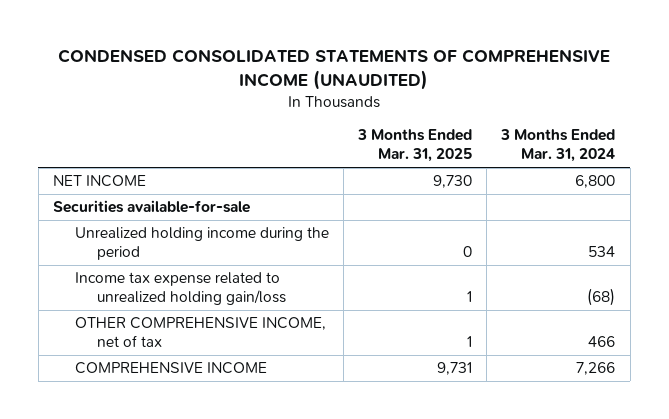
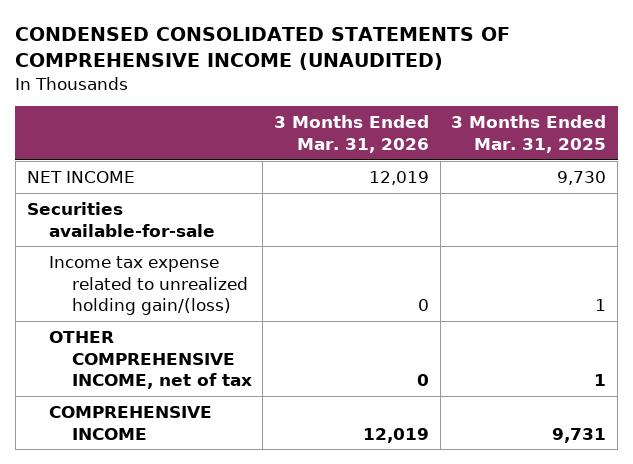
[500,129,616,163] 3 Months Ended Mar. 31, 2024 -> none
none -> [274,115,430,153] 3 Months Ended Mar. 31, 2026
[74,227,329,261] Unrealized holding income during the period -> none
[74,272,286,306] Income tax expense related to unrealized holding gain/loss -> [49,255,248,316] Income tax expense related to unrealized holding gain/(loss)

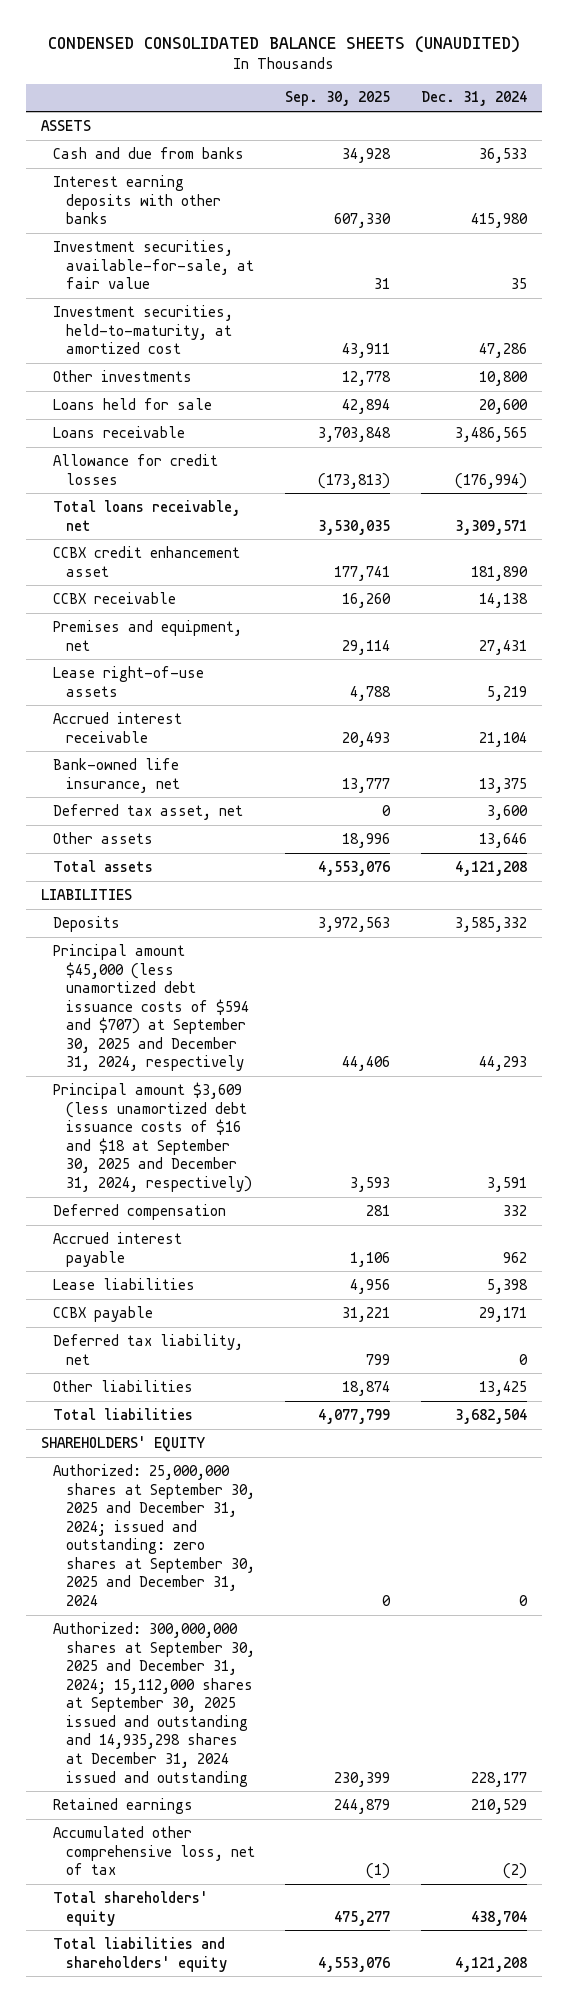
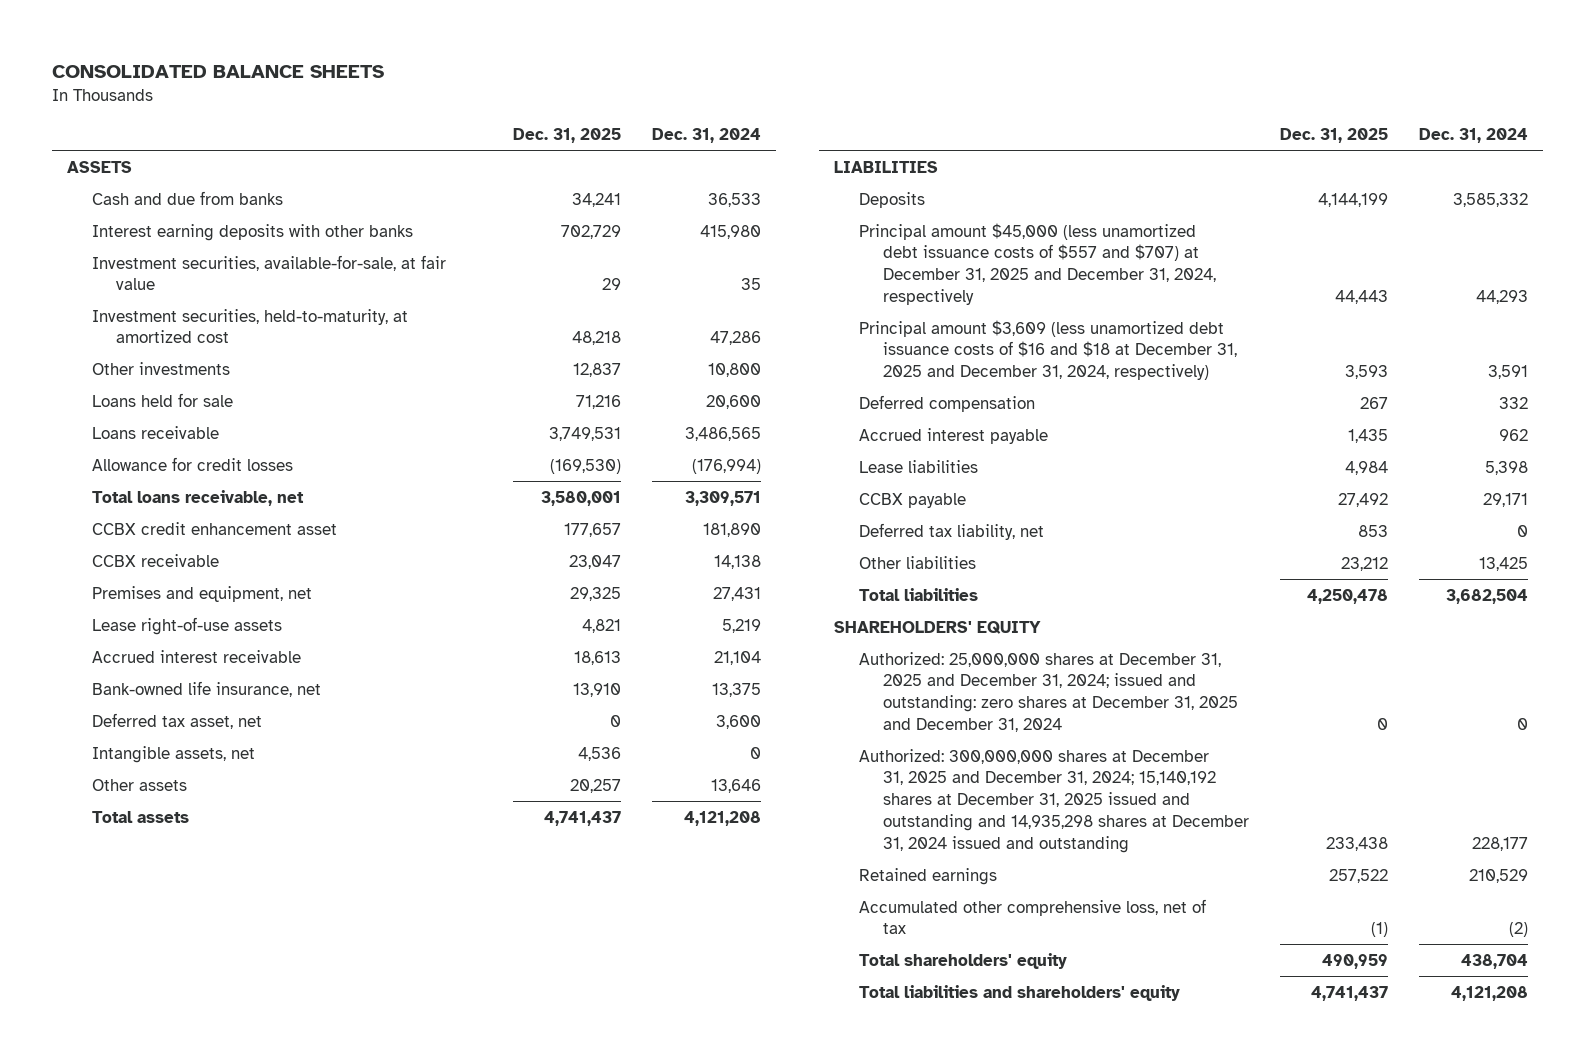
[47,35,520,53] CONDENSED CONSOLIDATED BALANCE SHEETS (UNAUDITED) -> [51,65,384,79] CONSOLIDATED BALANCE SHEETS
[285,91,391,107] Sep. 30, 2025 -> none
none -> [512,128,621,144] Dec. 31, 2025
none -> [91,745,255,763] Intangible assets, net
[53,943,249,1072] Principal amount $45,000 (less unamortized debt issuance costs of $594 and $707) at September 30, 2025 and December 31, 2024, respectively -> [858,222,1217,306] Principal amount $45,000 (less unamortized debt issuance costs of $557 and $707) at December 31, 2025 and December 31, 2024, respectively
[53,1081,252,1192] Principal amount $3,609 (less unamortized debt issuance costs of $16 and $18 at September 30, 2025 and December 31, 2024, respectively) -> [858,319,1238,381] Principal amount $3,609 (less unamortized debt issuance costs of $16 and $18 at December 31, 2025 and December 31, 2024, respectively)
[53,1463,255,1607] Authorized: 25,000,000 shares at September 30, 2025 and December 31, 2024; issued and outstanding: zero shares at September 30, 2025 and December 31, 2024 -> [858,651,1239,733] Authorized: 25,000,000 shares at December 31, 2025 and December 31, 2024; issued and outstanding: zero shares at December 31, 2025 and December 31, 2024
[53,1621,255,1787] Authorized: 300,000,000 shares at September 30, 2025 and December 31, 2024; 15,112,000 shares at September 30, 2025 issued and outstanding and 14,935,298 shares at December 31, 2024 issued and outstanding -> [858,748,1250,853] Authorized: 300,000,000 shares at December 31, 2025 and December 31, 2024; 15,140,192 shares at December 31, 2025 issued and outstanding and 14,935,298 shares at December 31, 2024 issued and outstanding

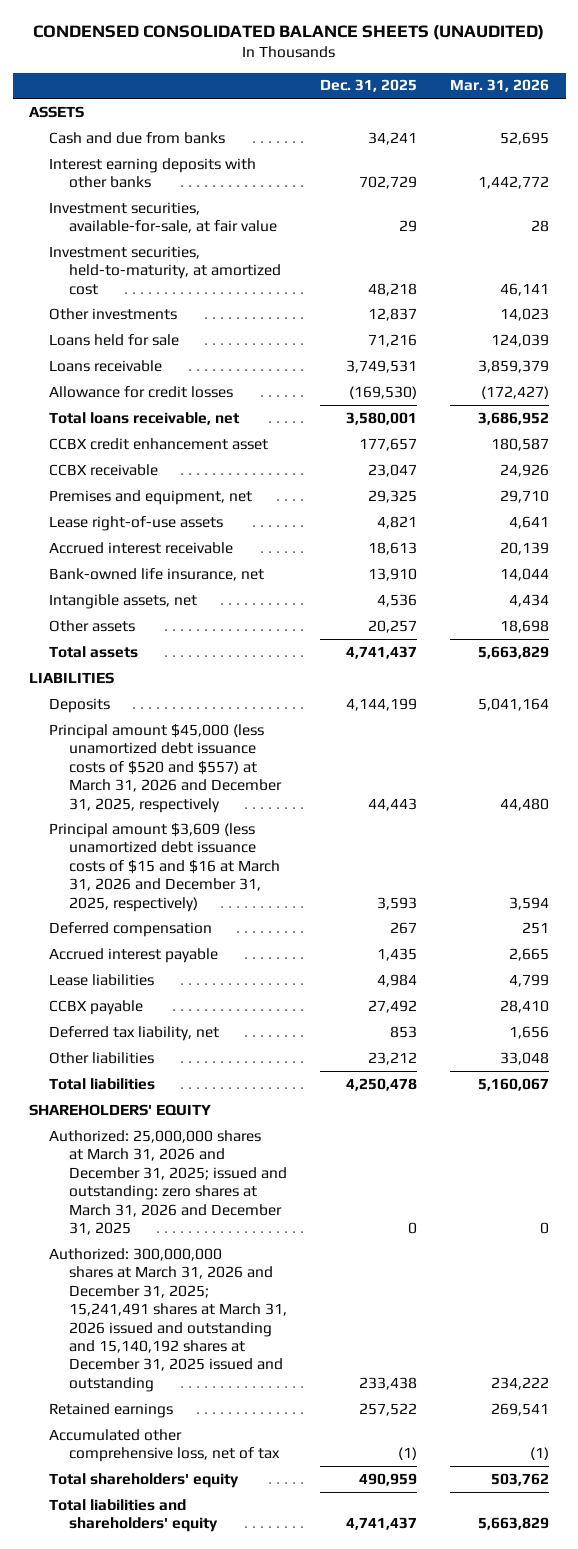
[51,65,384,79] CONSOLIDATED BALANCE SHEETS -> [33,24,545,40] CONDENSED CONSOLIDATED BALANCE SHEETS (UNAUDITED)
[651,128,761,144] Dec. 31, 2024 -> none
none -> [450,79,550,93] Mar. 31, 2026
[91,712,262,729] Deferred tax asset, net -> none
[858,222,1217,306] Principal amount $45,000 (less unamortized debt issuance costs of $557 and $707) at December 31, 2025 and December 31, 2024, respectively -> [49,723,283,813] Principal amount $45,000 (less unamortized debt issuance costs of $520 and $557) at March 31, 2026 and December 31, 2025, respectively
[858,319,1238,381] Principal amount $3,609 (less unamortized debt issuance costs of $16 and $18 at December 31, 2025 and December 31, 2024, respectively) -> [49,822,281,912] Principal amount $3,609 (less unamortized debt issuance costs of $15 and $16 at March 31, 2026 and December 31, 2025, respectively)
[858,651,1239,733] Authorized: 25,000,000 shares at December 31, 2025 and December 31, 2024; issued and outstanding: zero shares at December 31, 2025 and December 31, 2024 -> [49,1129,288,1235] Authorized: 25,000,000 shares at March 31, 2026 and December 31, 2025; issued and outstanding: zero shares at March 31, 2026 and December 31, 2025
[858,748,1250,853] Authorized: 300,000,000 shares at December 31, 2025 and December 31, 2024; 15,140,192 shares at December 31, 2025 issued and outstanding and 14,935,298 shares at December 31, 2024 issued and outstanding -> [49,1247,288,1392] Authorized: 300,000,000 shares at March 31, 2026 and December 31, 2025; 15,241,491 shares at March 31, 2026 issued and outstanding and 15,140,192 shares at December 31, 2025 issued and outstanding

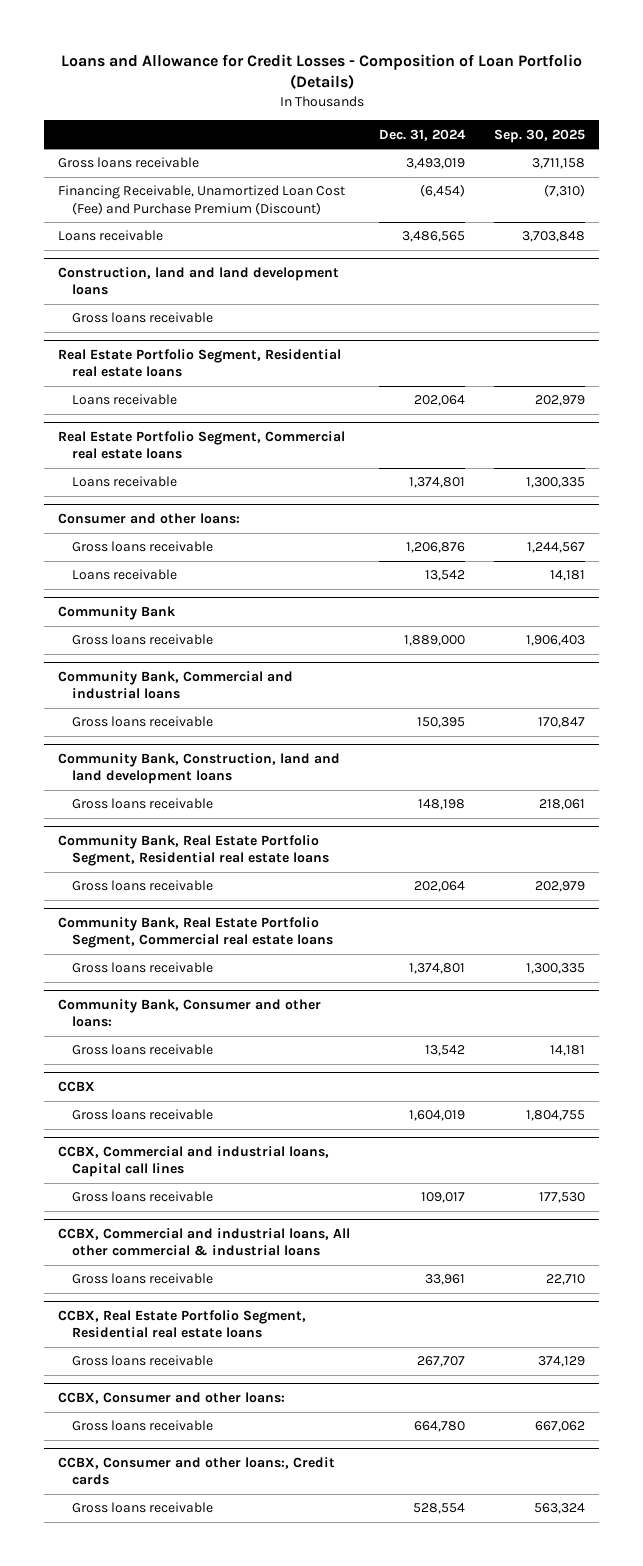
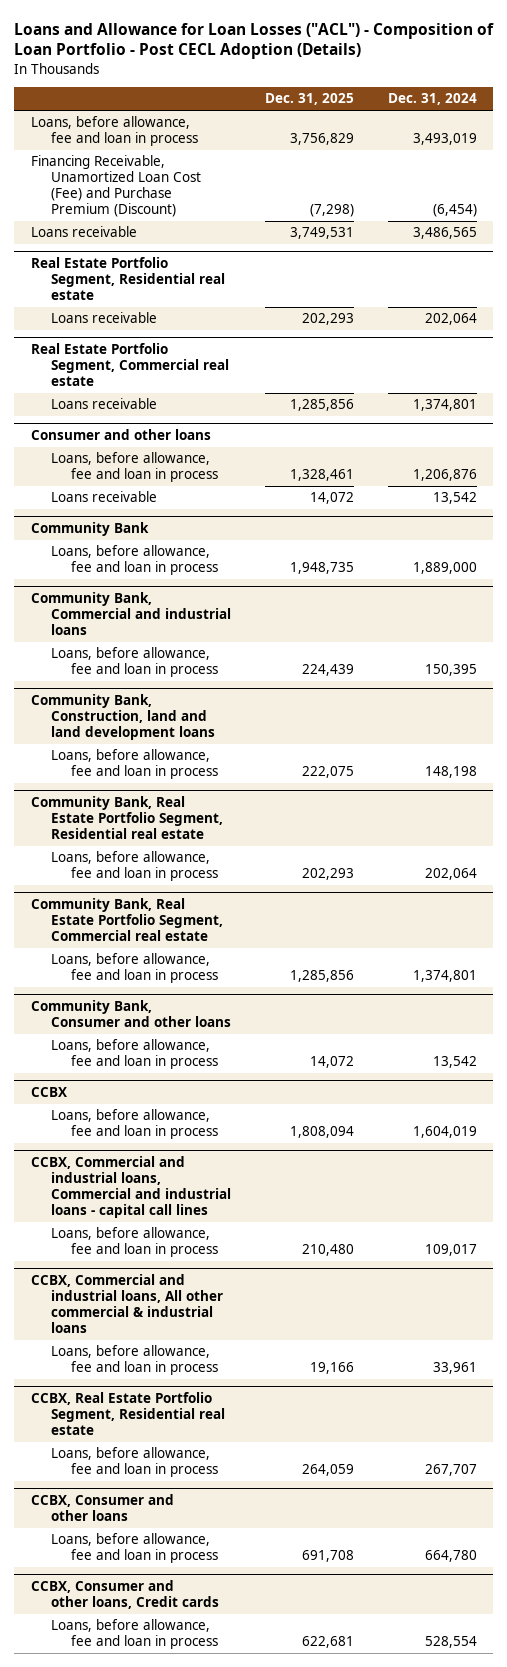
[60,53,582,90] Loans and Allowance for Credit Losses - Composition of Loan Portfolio (Details) -> [13,22,494,60] Loans and Allowance for Loan Losses ("ACL") - Composition of Loan Portfolio - Post CECL Adoption (Details)
[494,128,586,143] Sep. 30, 2025 -> none
none -> [264,93,354,106] Dec. 31, 2025
[58,157,200,169] Gross loans receivable -> [30,116,198,147] Loans, before allowance, fee and loan in process
[58,267,340,296] Construction, land and land development loans -> none
[72,312,214,324] Gross loans receivable -> none
[58,349,342,378] Real Estate Portfolio Segment, Residential real estate loans -> [30,257,225,301] Real Estate Portfolio Segment, Residential real estate
[58,431,346,460] Real Estate Portfolio Segment, Commercial real estate loans -> [30,343,229,387] Real Estate Portfolio Segment, Commercial real estate
[58,513,241,525] Consumer and other loans: -> [30,429,211,441] Consumer and other loans
[72,541,214,553] Gross loans receivable -> [50,452,219,483] Loans, before allowance, fee and loan in process
[72,634,214,646] Gross loans receivable -> [50,545,219,576] Loans, before allowance, fee and loan in process
[72,716,214,728] Gross loans receivable -> [50,647,219,678] Loans, before allowance, fee and loan in process
[72,798,214,810] Gross loans receivable -> [50,749,219,780] Loans, before allowance, fee and loan in process
[58,835,330,867] Community Bank, Real Estate Portfolio Segment, Residential real estate loans -> [30,796,223,840] Community Bank, Real Estate Portfolio Segment, Residential real estate
[72,880,214,892] Gross loans receivable -> [50,851,219,882] Loans, before allowance, fee and loan in process
[58,917,334,949] Community Bank, Real Estate Portfolio Segment, Commercial real estate loans -> [30,898,223,942] Community Bank, Real Estate Portfolio Segment, Commercial real estate
[72,962,214,974] Gross loans receivable -> [50,953,219,984] Loans, before allowance, fee and loan in process
[58,999,322,1028] Community Bank, Consumer and other loans: -> [30,1000,231,1028] Community Bank, Consumer and other loans
[72,1044,214,1056] Gross loans receivable -> [50,1039,219,1070] Loans, before allowance, fee and loan in process
[72,1109,214,1121] Gross loans receivable -> [50,1109,219,1140] Loans, before allowance, fee and loan in process
[58,1146,330,1178] CCBX, Commercial and industrial loans, Capital call lines -> [30,1156,231,1219] CCBX, Commercial and industrial loans, Commercial and industrial loans - capital call lines
[72,1191,214,1203] Gross loans receivable -> [50,1227,219,1258] Loans, before allowance, fee and loan in process
[72,1273,214,1285] Gross loans receivable -> [50,1345,219,1376] Loans, before allowance, fee and loan in process
[58,1310,307,1339] CCBX, Real Estate Portfolio Segment, Residential real estate loans -> [30,1392,225,1436] CCBX, Real Estate Portfolio Segment, Residential real estate
[72,1355,214,1367] Gross loans receivable -> [50,1447,219,1478] Loans, before allowance, fee and loan in process
[58,1392,286,1405] CCBX, Consumer and other loans: -> [30,1494,174,1522] CCBX, Consumer and other loans
[72,1420,214,1432] Gross loans receivable -> [50,1533,219,1564] Loans, before allowance, fee and loan in process
[58,1457,336,1486] CCBX, Consumer and other loans:, Credit cards -> [30,1580,219,1610] CCBX, Consumer and other loans, Credit cards
[72,1502,214,1514] Gross loans receivable -> [50,1619,219,1650] Loans, before allowance, fee and loan in process

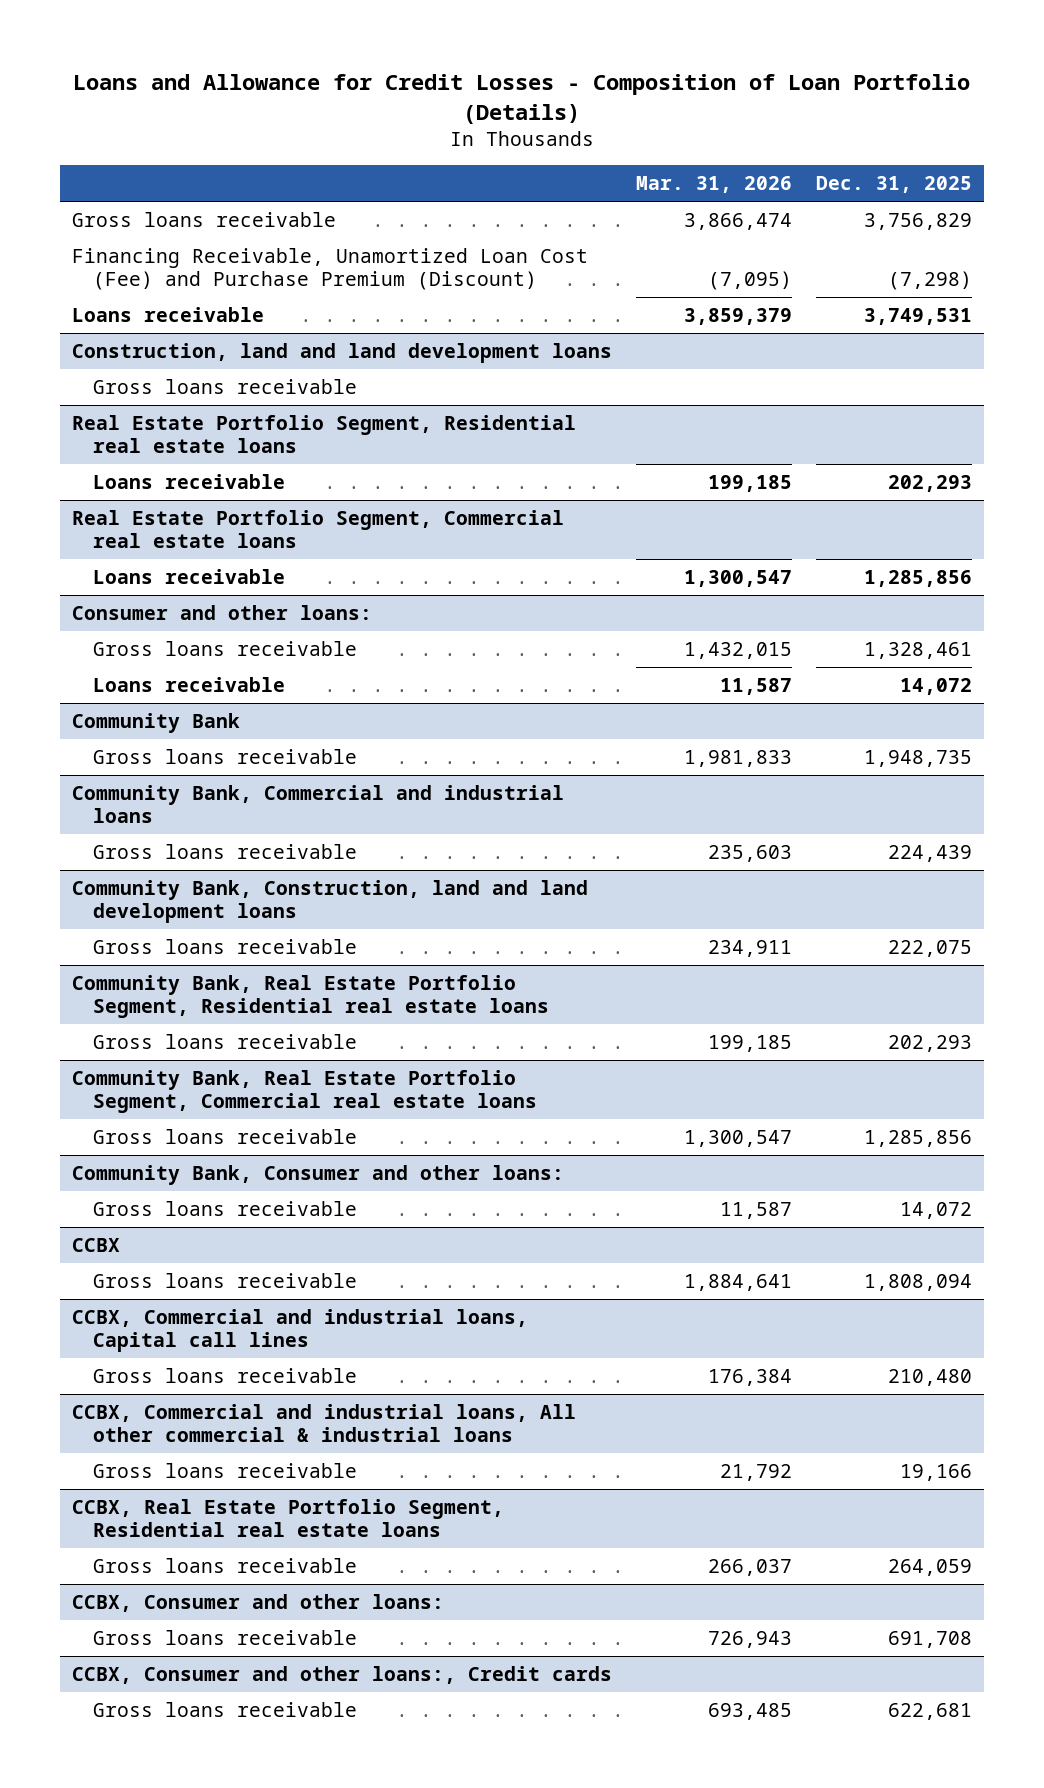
[13,22,494,60] Loans and Allowance for Loan Losses ("ACL") - Composition of Loan Portfolio - Post CECL Adoption (Details) -> [72,73,970,124] Loans and Allowance for Credit Losses - Composition of Loan Portfolio (Details)
[387,93,477,106] Dec. 31, 2024 -> none
none -> [635,176,792,194] Mar. 31, 2026
[30,116,198,147] Loans, before allowance, fee and loan in process -> [71,211,336,227] Gross loans receivable
none -> [71,342,612,363] Construction, land and land development loans
none -> [92,378,357,394] Gross loans receivable
[30,257,225,301] Real Estate Portfolio Segment, Residential real estate -> [71,414,576,454] Real Estate Portfolio Segment, Residential real estate loans
[30,343,229,387] Real Estate Portfolio Segment, Commercial real estate -> [71,509,564,549] Real Estate Portfolio Segment, Commercial real estate loans
[30,429,211,441] Consumer and other loans -> [71,604,372,620] Consumer and other loans:
[50,452,219,483] Loans, before allowance, fee and loan in process -> [92,640,357,656] Gross loans receivable
[50,545,219,576] Loans, before allowance, fee and loan in process -> [92,748,357,764] Gross loans receivable
[50,647,219,678] Loans, before allowance, fee and loan in process -> [92,843,357,859] Gross loans receivable
[50,749,219,780] Loans, before allowance, fee and loan in process -> [92,938,357,954] Gross loans receivable
[30,796,223,840] Community Bank, Real Estate Portfolio Segment, Residential real estate -> [71,974,549,1019] Community Bank, Real Estate Portfolio Segment, Residential real estate loans
[50,851,219,882] Loans, before allowance, fee and loan in process -> [92,1033,357,1049] Gross loans receivable
[30,898,223,942] Community Bank, Real Estate Portfolio Segment, Commercial real estate -> [71,1069,537,1114] Community Bank, Real Estate Portfolio Segment, Commercial real estate loans
[50,953,219,984] Loans, before allowance, fee and loan in process -> [92,1128,357,1144] Gross loans receivable
[30,1000,231,1028] Community Bank, Consumer and other loans -> [71,1164,564,1185] Community Bank, Consumer and other loans:
[50,1039,219,1070] Loans, before allowance, fee and loan in process -> [92,1200,357,1216] Gross loans receivable
[50,1109,219,1140] Loans, before allowance, fee and loan in process -> [92,1272,357,1288] Gross loans receivable
[30,1156,231,1219] CCBX, Commercial and industrial loans, Commercial and industrial loans - capital call lines -> [71,1308,528,1353] CCBX, Commercial and industrial loans, Capital call lines
[50,1227,219,1258] Loans, before allowance, fee and loan in process -> [92,1367,357,1383] Gross loans receivable
[50,1345,219,1376] Loans, before allowance, fee and loan in process -> [92,1462,357,1478] Gross loans receivable
[30,1392,225,1436] CCBX, Real Estate Portfolio Segment, Residential real estate -> [71,1498,504,1538] CCBX, Real Estate Portfolio Segment, Residential real estate loans
[50,1447,219,1478] Loans, before allowance, fee and loan in process -> [92,1557,357,1573] Gross loans receivable
[30,1494,174,1522] CCBX, Consumer and other loans -> [71,1593,444,1612] CCBX, Consumer and other loans:
[50,1533,219,1564] Loans, before allowance, fee and loan in process -> [92,1629,357,1645] Gross loans receivable
[30,1580,219,1610] CCBX, Consumer and other loans, Credit cards -> [71,1665,612,1684] CCBX, Consumer and other loans:, Credit cards
[50,1619,219,1650] Loans, before allowance, fee and loan in process -> [92,1701,357,1717] Gross loans receivable

